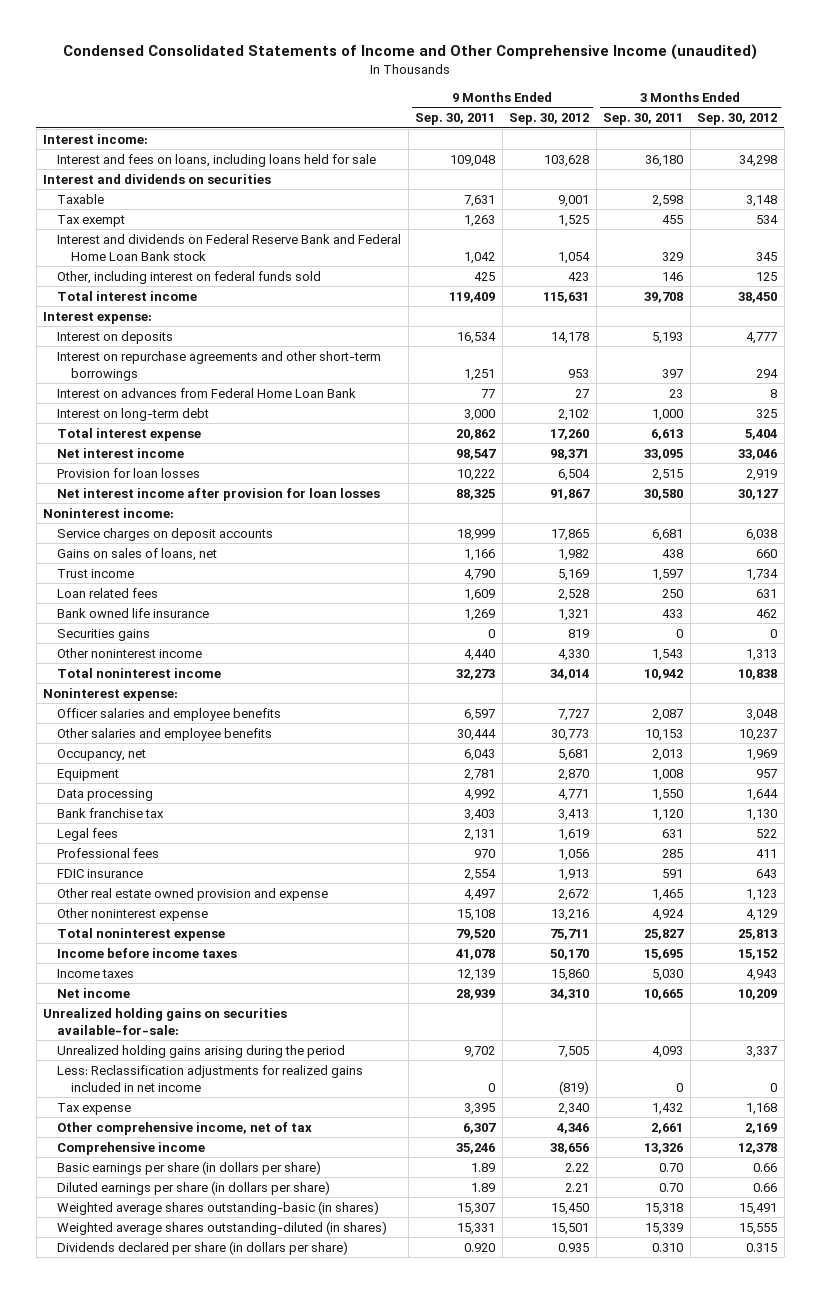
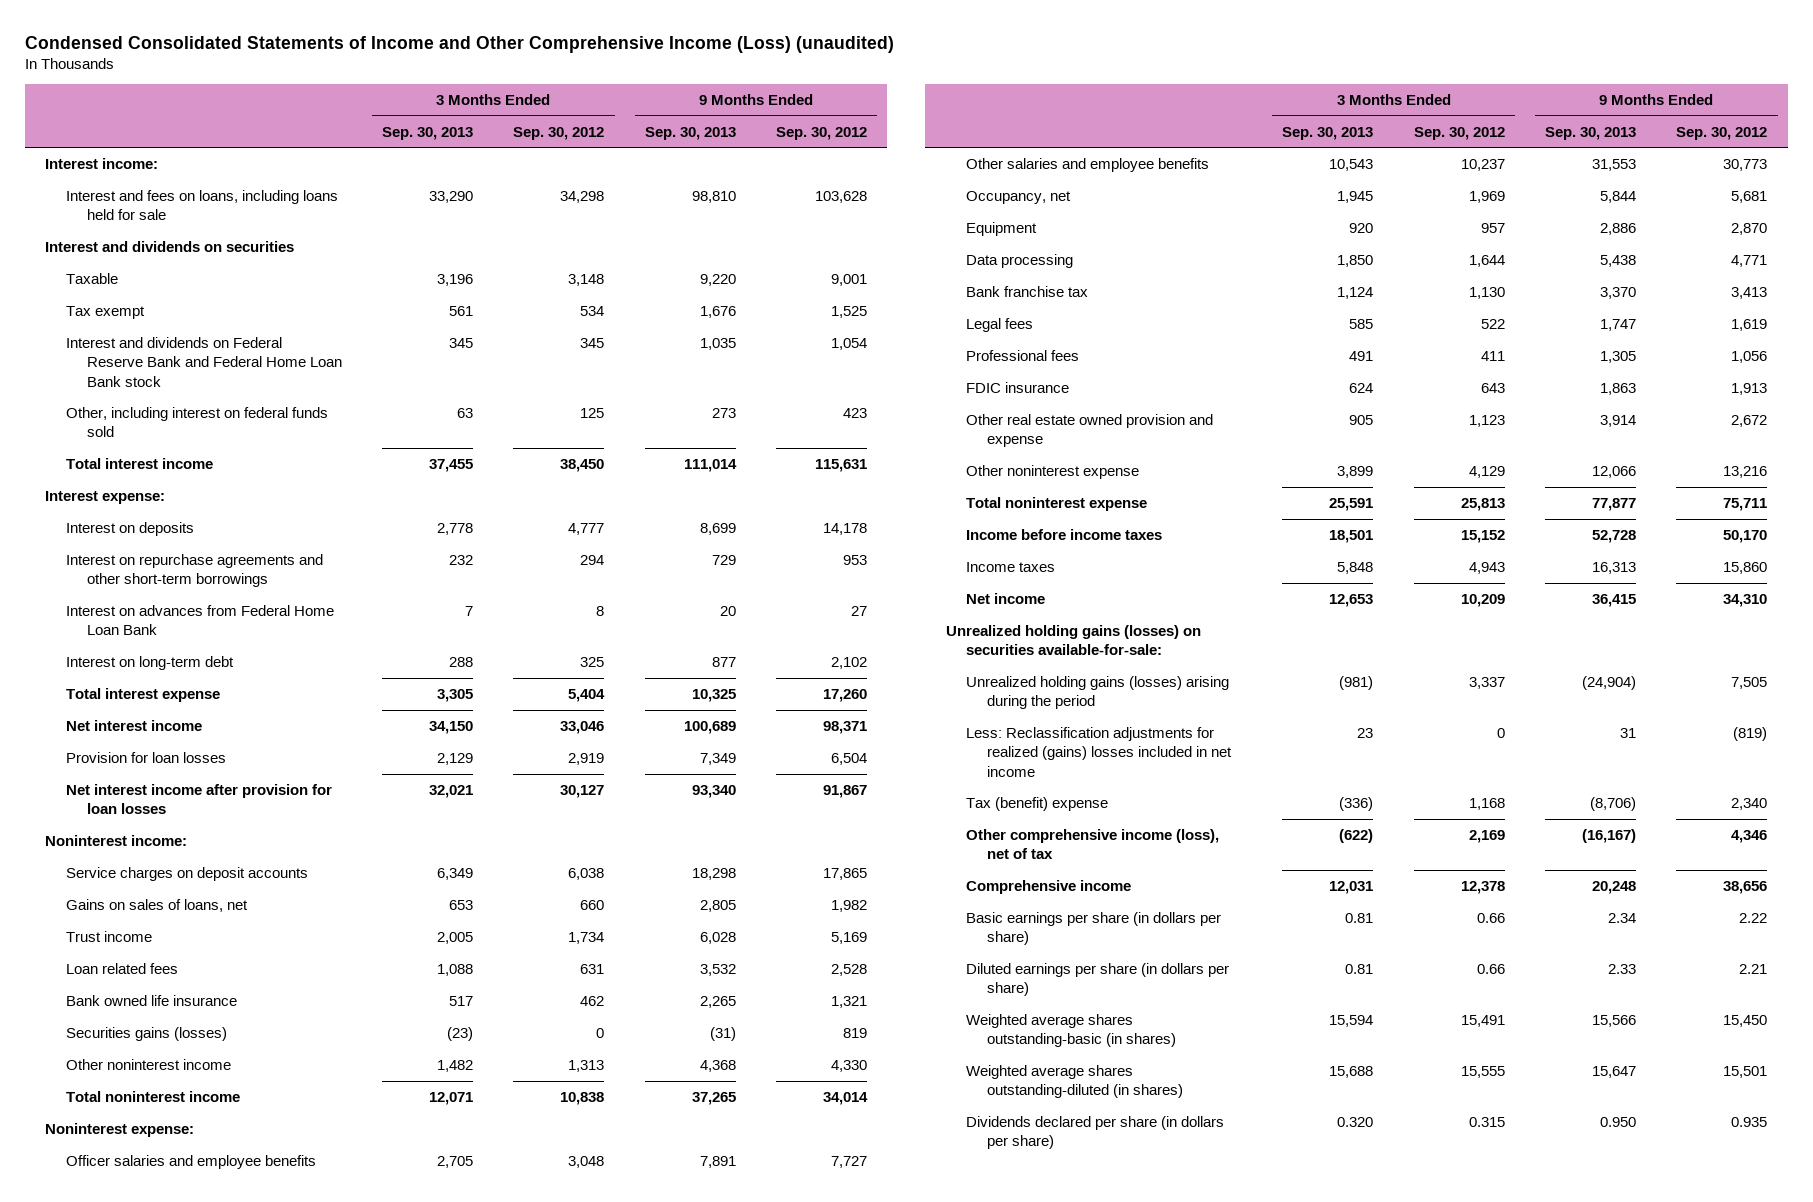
[63,44,758,61] Condensed Consolidated Statements of Income and Other Comprehensive Income (unaudited) -> [25,35,895,53] Condensed Consolidated Statements of Income and Other Comprehensive Income (Loss) (unaudited)
[415,113,496,126] Sep. 30, 2011 -> none
[603,113,684,126] Sep. 30, 2011 -> none
none -> [382,126,474,140] Sep. 30, 2013
none -> [644,126,736,140] Sep. 30, 2013
[57,628,151,641] Securities gains -> [66,1026,228,1041] Securities gains (losses)
[43,1007,288,1035] Unrealized holding gains on securities available-for-sale: -> [945,624,1201,656] Unrealized holding gains (losses) on securities available-for-sale:
[57,1044,346,1058] Unrealized holding gains arising during the period -> [966,675,1230,710] Unrealized holding gains (losses) arising during the period
[57,1064,364,1092] Less: Reclassification adjustments for realized gains included in net income -> [966,726,1232,777] Less: Reclassification adjustments for realized (gains) losses included in net income
[57,1102,132,1115] Tax expense -> [966,796,1109,811] Tax (benefit) expense
[57,1121,313,1135] Other comprehensive income, net of tax -> [966,828,1220,860] Other comprehensive income (loss), net of tax

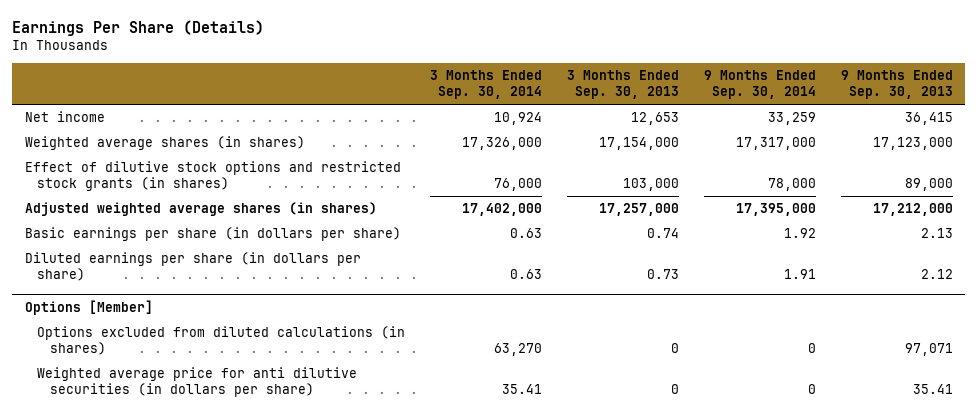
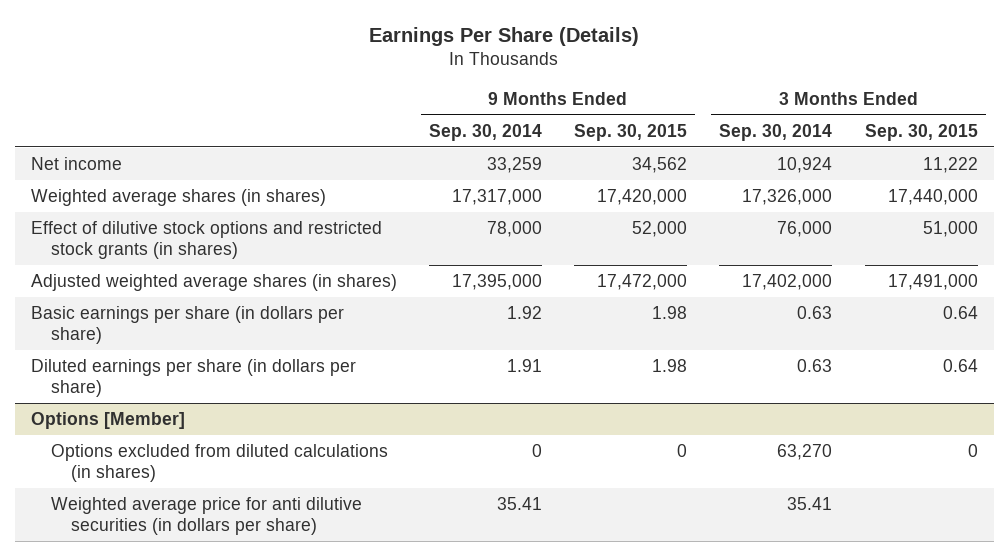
[567,70,680,100] 3 Months Ended Sep. 30, 2013 -> none
[840,70,953,100] 9 Months Ended Sep. 30, 2013 -> none
none -> [574,123,688,141] Sep. 30, 2015
none -> [864,123,978,141] Sep. 30, 2015
[807,384,816,395] 0 -> [497,497,543,511] 35.41

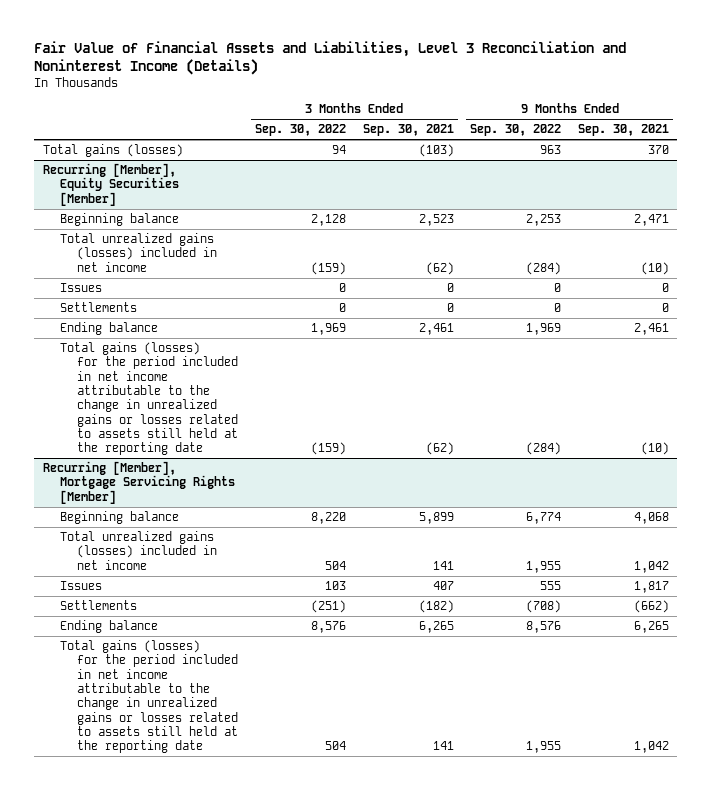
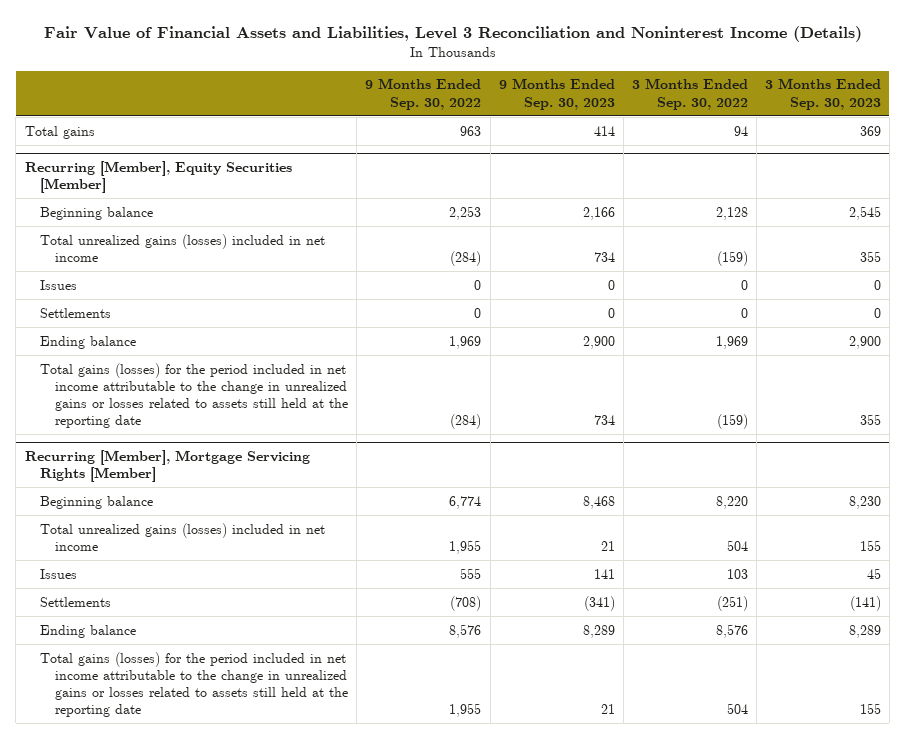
[362,124,454,137] Sep. 30, 2021 -> none
[578,124,670,137] Sep. 30, 2021 -> none
none -> [498,78,615,110] 9 Months Ended Sep. 30, 2023
none -> [764,78,881,110] 3 Months Ended Sep. 30, 2023
[42,144,183,158] Total gains (losses) -> [24,125,95,139] Total gains

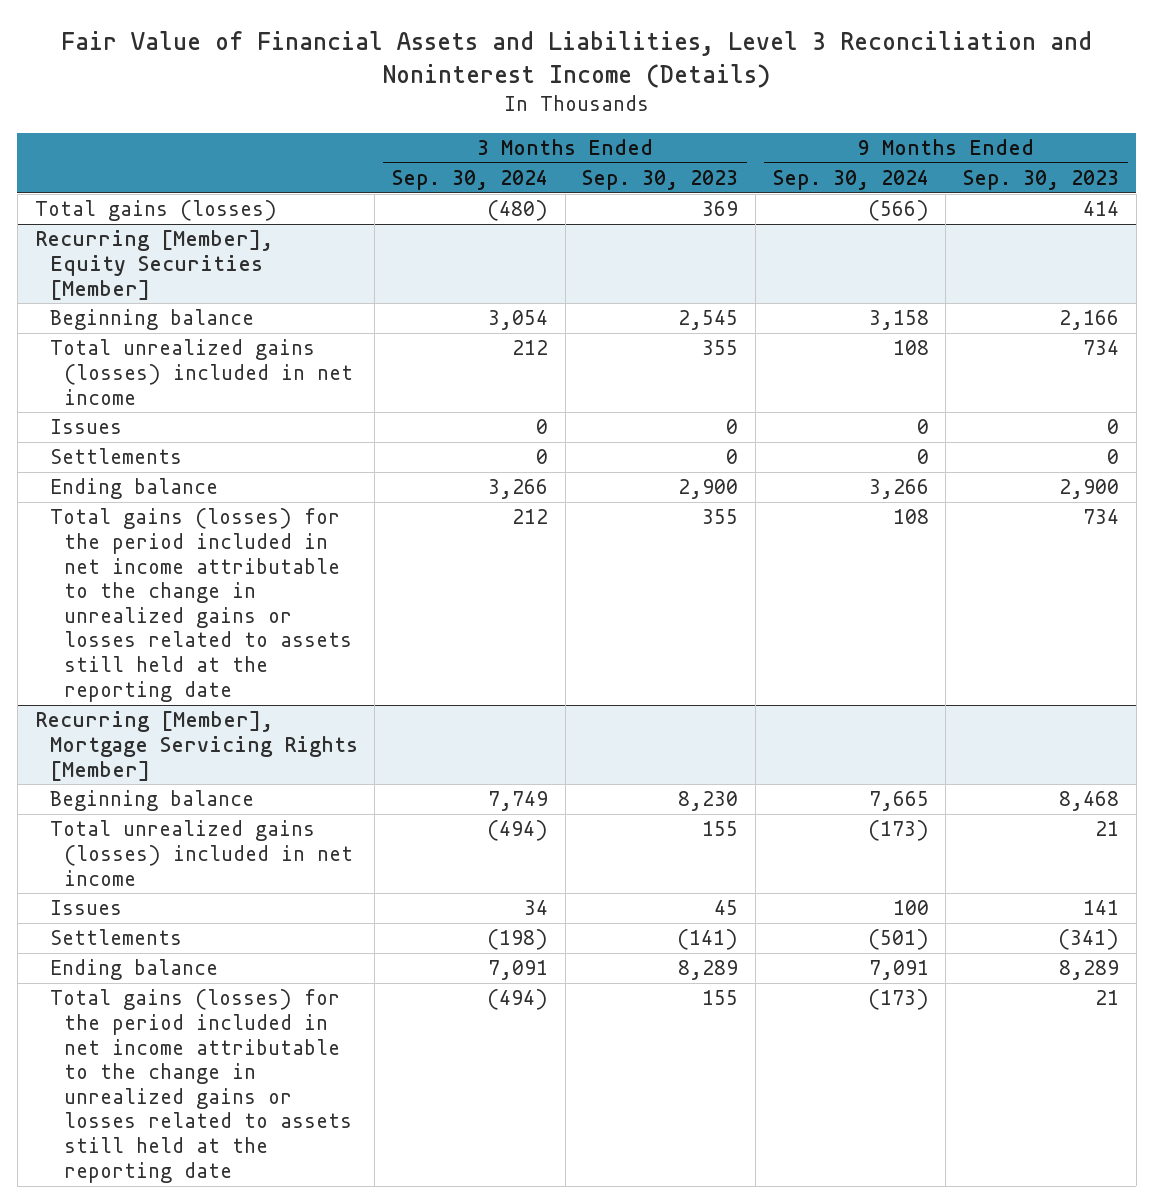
[365,78,482,110] 9 Months Ended Sep. 30, 2022 -> none
[631,78,748,110] 3 Months Ended Sep. 30, 2022 -> none
none -> [391,170,548,191] Sep. 30, 2024
none -> [772,170,929,191] Sep. 30, 2024
[24,125,95,139] Total gains -> [34,200,277,222] Total gains (losses)

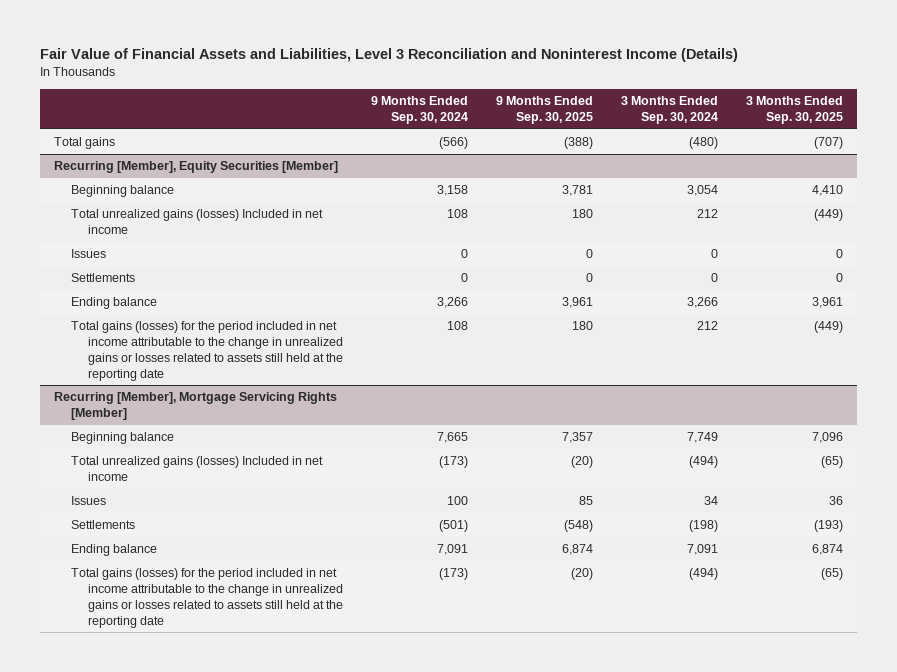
[582,170,739,191] Sep. 30, 2023 -> none
[963,170,1120,191] Sep. 30, 2023 -> none
none -> [496,96,594,124] 9 Months Ended Sep. 30, 2025
none -> [746,96,844,124] 3 Months Ended Sep. 30, 2025
[34,200,277,222] Total gains (losses) -> [53,137,115,150] Total gains
[49,339,354,405] Total unrealized gains (losses) included in net income -> [71,209,324,235] Total unrealized gains (losses) Included in net income
[49,820,354,886] Total unrealized gains (losses) included in net income -> [71,456,324,482] Total unrealized gains (losses) Included in net income

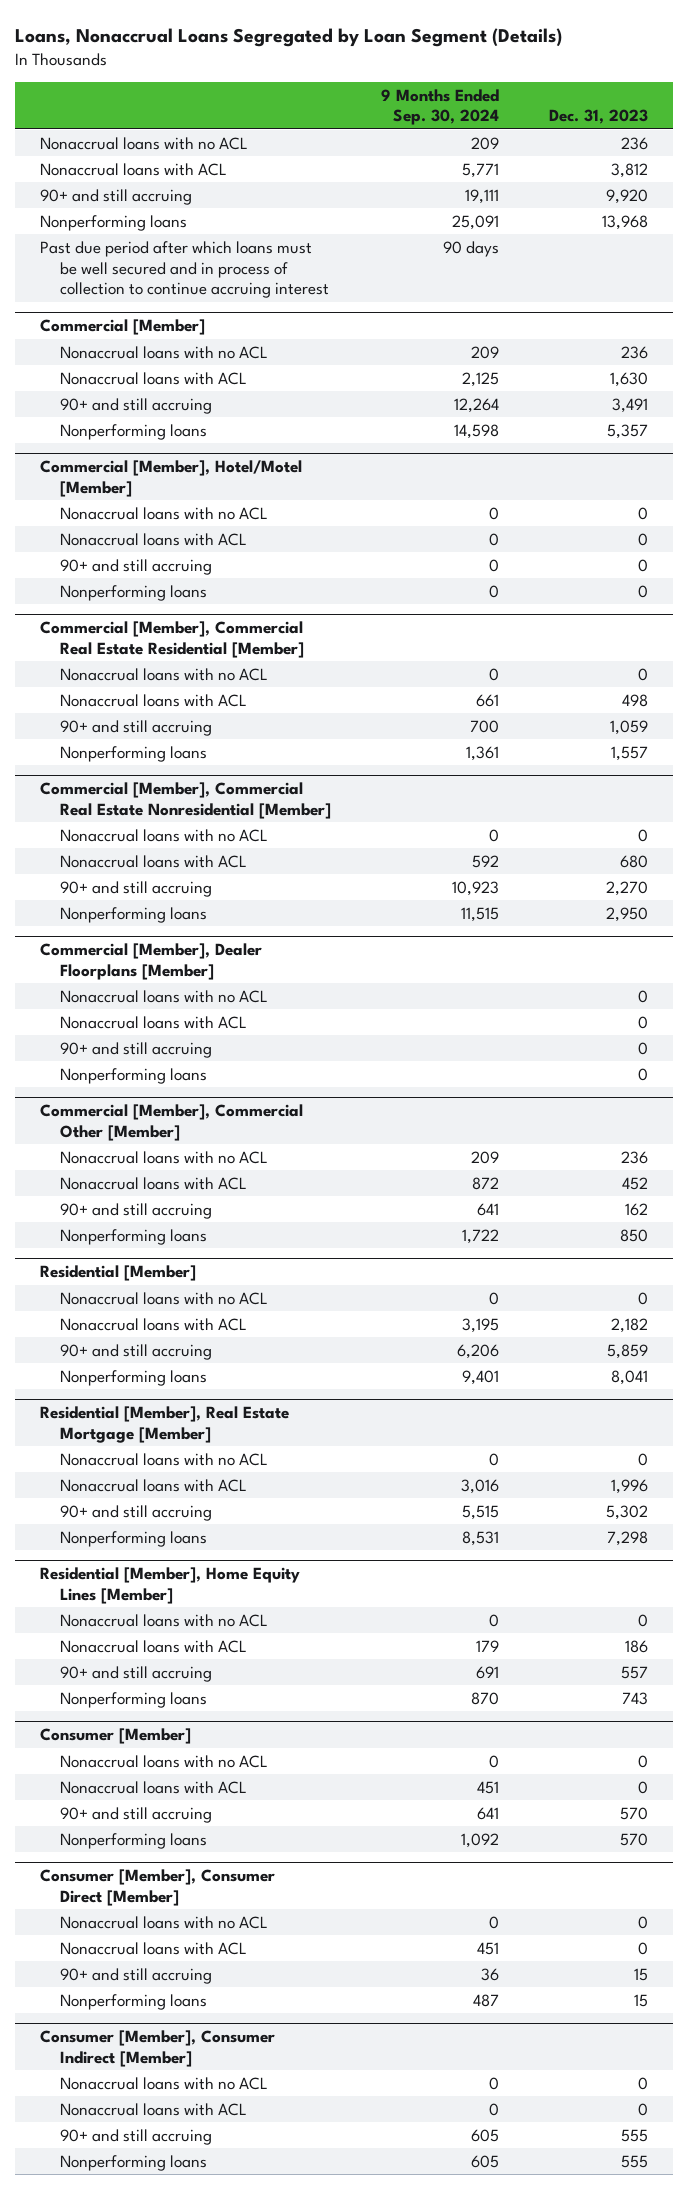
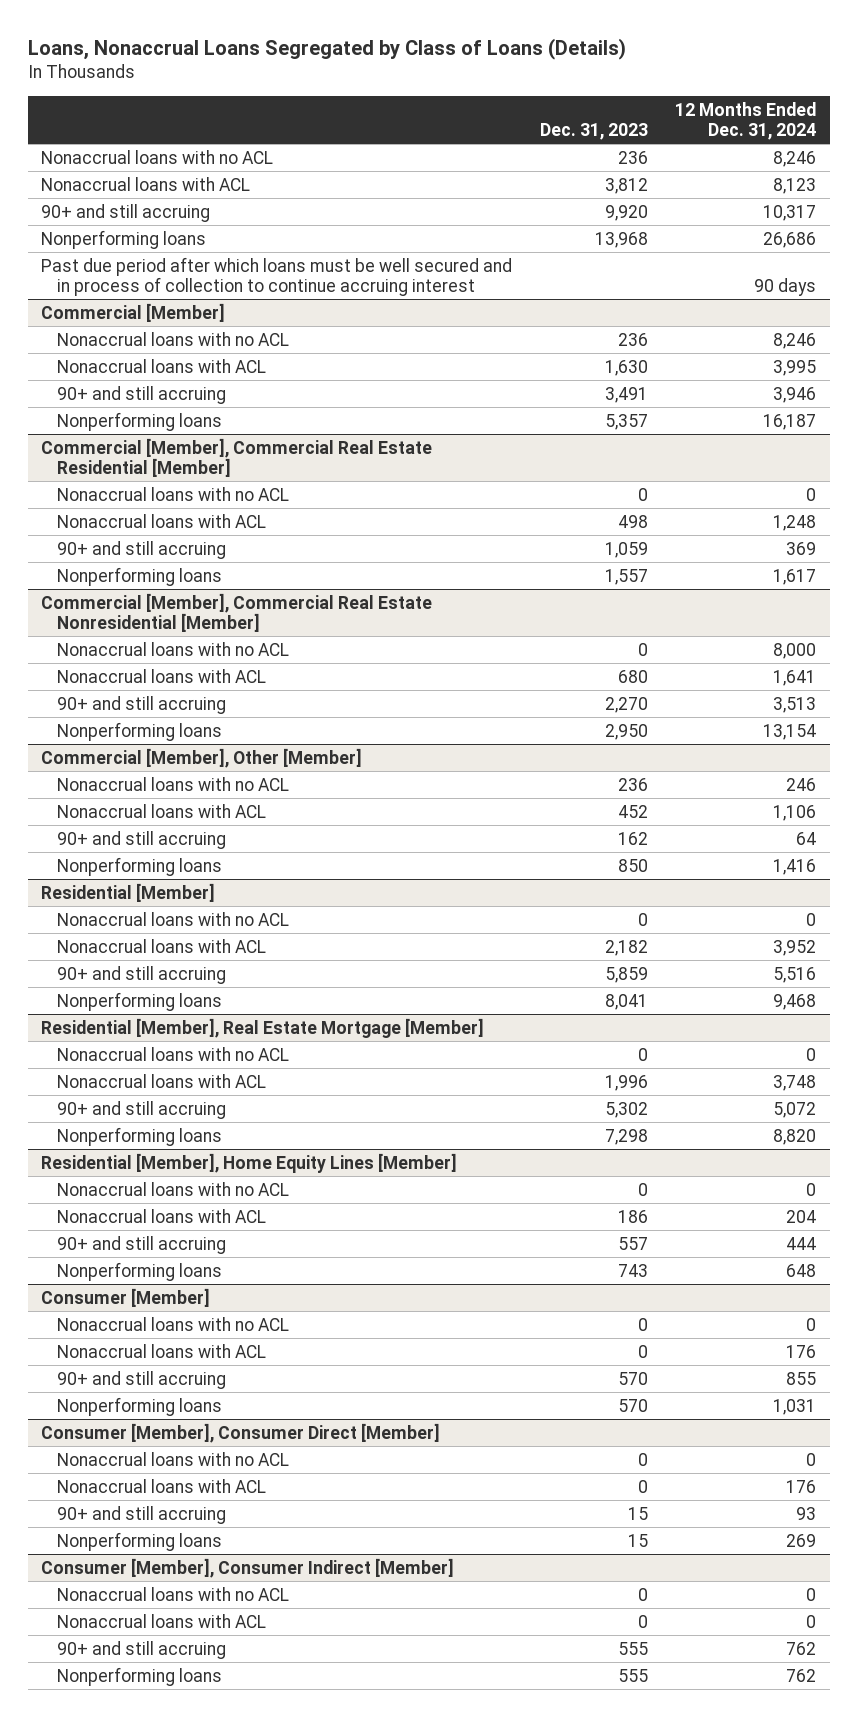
[15,27,563,47] Loans, Nonaccrual Loans Segregated by Loan Segment (Details) -> [27,37,626,60] Loans, Nonaccrual Loans Segregated by Class of Loans (Details)
[380,88,499,126] 9 Months Ended Sep. 30, 2024 -> none
none -> [675,101,817,140] 12 Months Ended Dec. 31, 2024
[40,460,303,498] Commercial [Member], Hotel/Motel [Member] -> none
[59,506,268,520] Nonaccrual loans with no ACL -> none
[59,532,247,546] Nonaccrual loans with ACL -> none
[59,558,212,575] 90+ and still accruing -> none
[59,584,207,601] Nonperforming loans -> none
[40,943,263,981] Commercial [Member], Dealer Floorplans [Member] -> none
[59,989,268,1003] Nonaccrual loans with no ACL -> none
[59,1015,247,1029] Nonaccrual loans with ACL -> none
[59,1041,212,1058] 90+ and still accruing -> none
[59,1067,207,1084] Nonperforming loans -> none
[40,1104,304,1142] Commercial [Member], Commercial Other [Member] -> [41,747,363,768] Commercial [Member], Other [Member]

